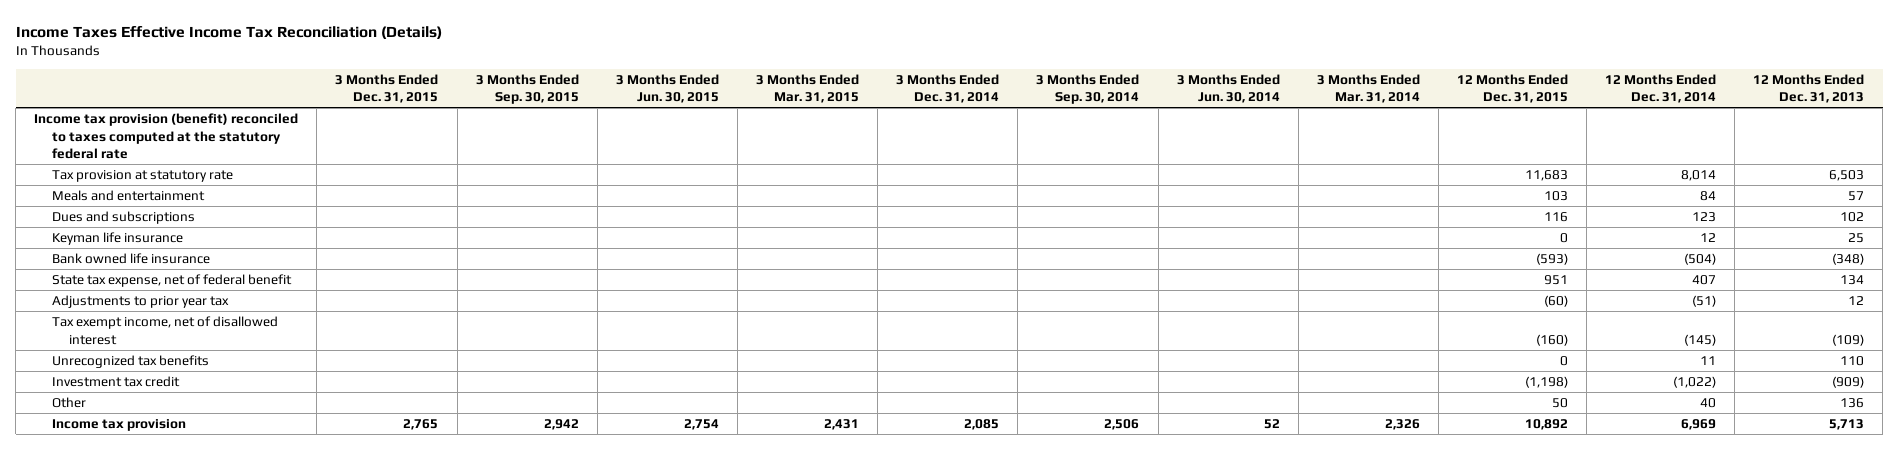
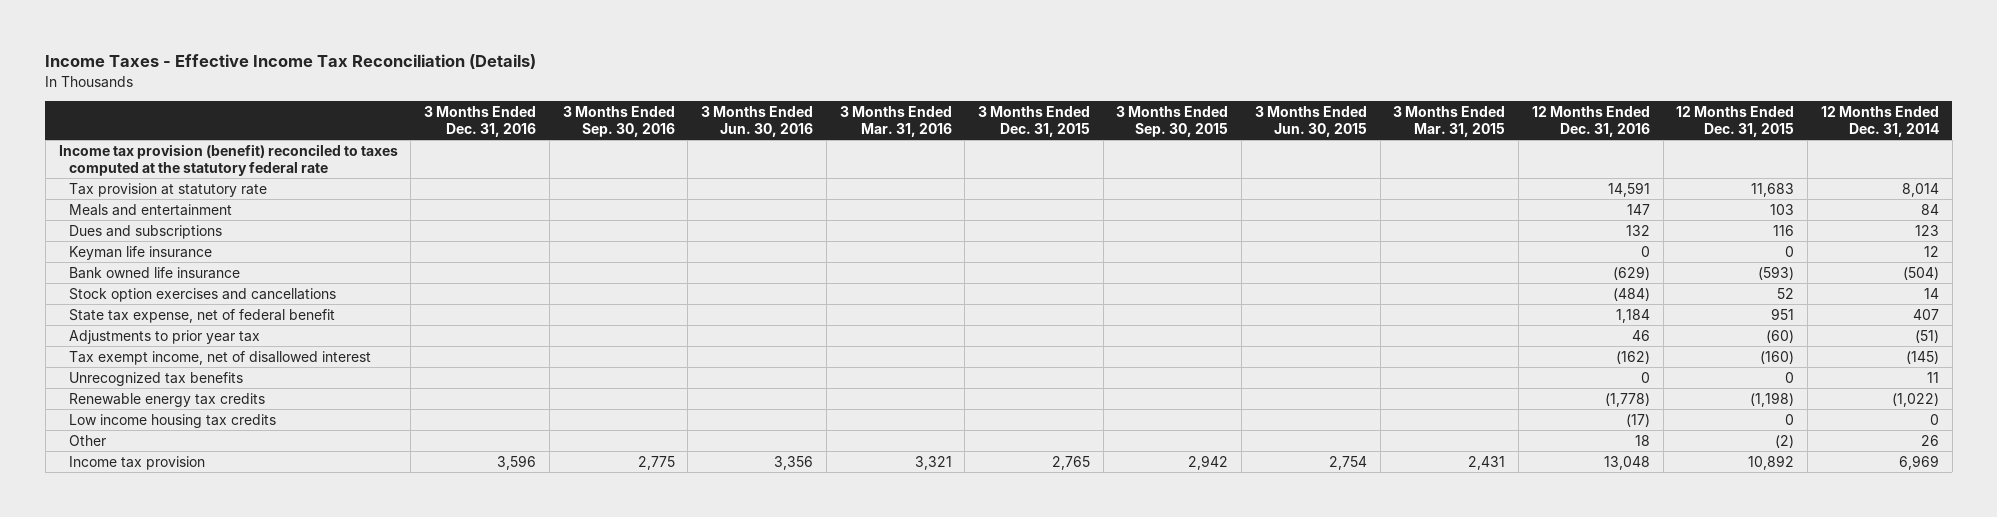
[15,25,442,39] Income Taxes Effective Income Tax Reconciliation (Details) -> [45,54,537,70] Income Taxes - Effective Income Tax Reconciliation (Details)
[896,73,1000,104] 3 Months Ended Dec. 31, 2014 -> none
[1036,73,1140,105] 3 Months Ended Sep. 30, 2014 -> none
[1176,73,1280,104] 3 Months Ended Jun. 30, 2014 -> none
[1316,73,1420,104] 3 Months Ended Mar. 31, 2014 -> none
[1753,73,1865,104] 12 Months Ended Dec. 31, 2013 -> none
none -> [424,105,537,137] 3 Months Ended Dec. 31, 2016
none -> [562,105,675,137] 3 Months Ended Sep. 30, 2016
none -> [701,105,814,137] 3 Months Ended Jun. 30, 2016
none -> [839,105,952,137] 3 Months Ended Mar. 31, 2016
none -> [1531,105,1650,137] 12 Months Ended Dec. 31, 2016
none -> [68,287,336,302] Stock option exercises and cancellations
[51,376,180,388] Investment tax credit -> [68,392,265,407] Renewable energy tax credits
none -> [68,413,276,428] Low income housing tax credits
[1551,398,1568,409] 50 -> [1775,434,1795,448] (2)
[1700,398,1717,409] 40 -> [1920,434,1939,446] 26

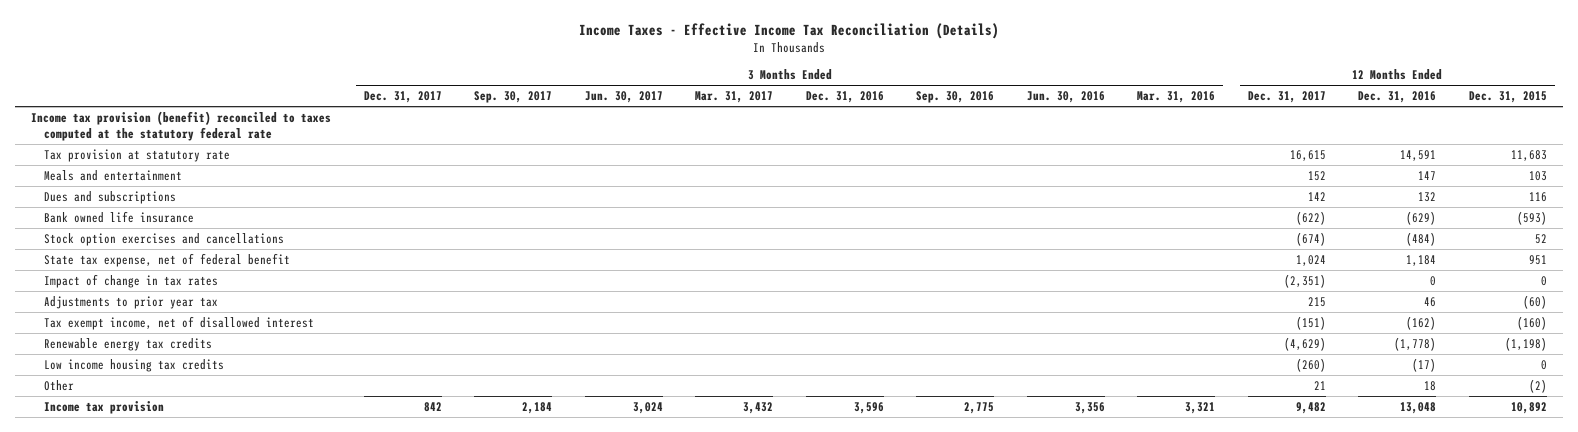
[977,105,1090,137] 3 Months Ended Dec. 31, 2015 -> none
[1116,105,1229,137] 3 Months Ended Sep. 30, 2015 -> none
[1254,105,1367,137] 3 Months Ended Jun. 30, 2015 -> none
[1393,105,1506,137] 3 Months Ended Mar. 31, 2015 -> none
[1820,105,1939,137] 12 Months Ended Dec. 31, 2014 -> none
none -> [363,91,442,104] Dec. 31, 2017
none -> [474,91,553,104] Sep. 30, 2017
none -> [584,91,663,104] Jun. 30, 2017
none -> [695,91,774,104] Mar. 31, 2017
none -> [1247,91,1326,104] Dec. 31, 2017
[68,245,212,260] Keyman life insurance -> none
none -> [44,273,219,288] Impact of change in tax rates
[68,371,243,386] Unrecognized tax benefits -> none

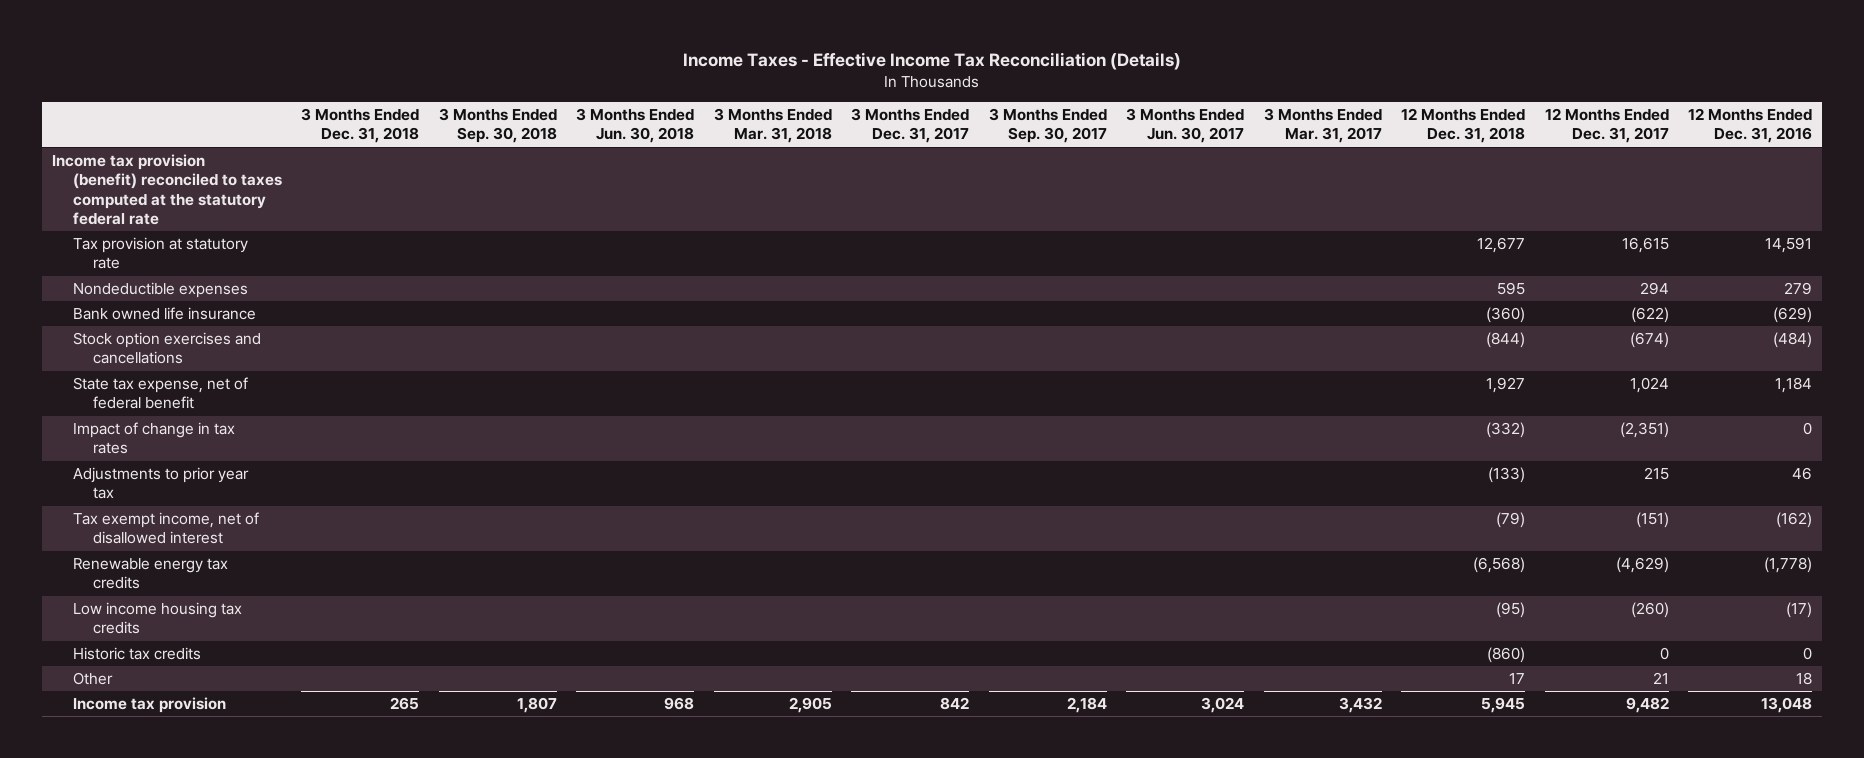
[805,91,884,104] Dec. 31, 2016 -> none
[916,91,995,104] Sep. 30, 2016 -> none
[1026,91,1105,104] Jun. 30, 2016 -> none
[1137,91,1216,104] Mar. 31, 2016 -> none
[1468,91,1547,104] Dec. 31, 2015 -> none
none -> [301,108,420,144] 3 Months Ended Dec. 31, 2018
none -> [438,108,557,144] 3 Months Ended Sep. 30, 2018
none -> [576,108,695,144] 3 Months Ended Jun. 30, 2018
none -> [713,108,832,144] 3 Months Ended Mar. 31, 2018
none -> [1401,108,1526,144] 12 Months Ended Dec. 31, 2018
[44,169,183,181] Meals and entertainment -> none
[44,190,177,204] Dues and subscriptions -> none
none -> [72,282,248,299] Nondeductible expenses
none -> [72,647,201,661] Historic tax credits

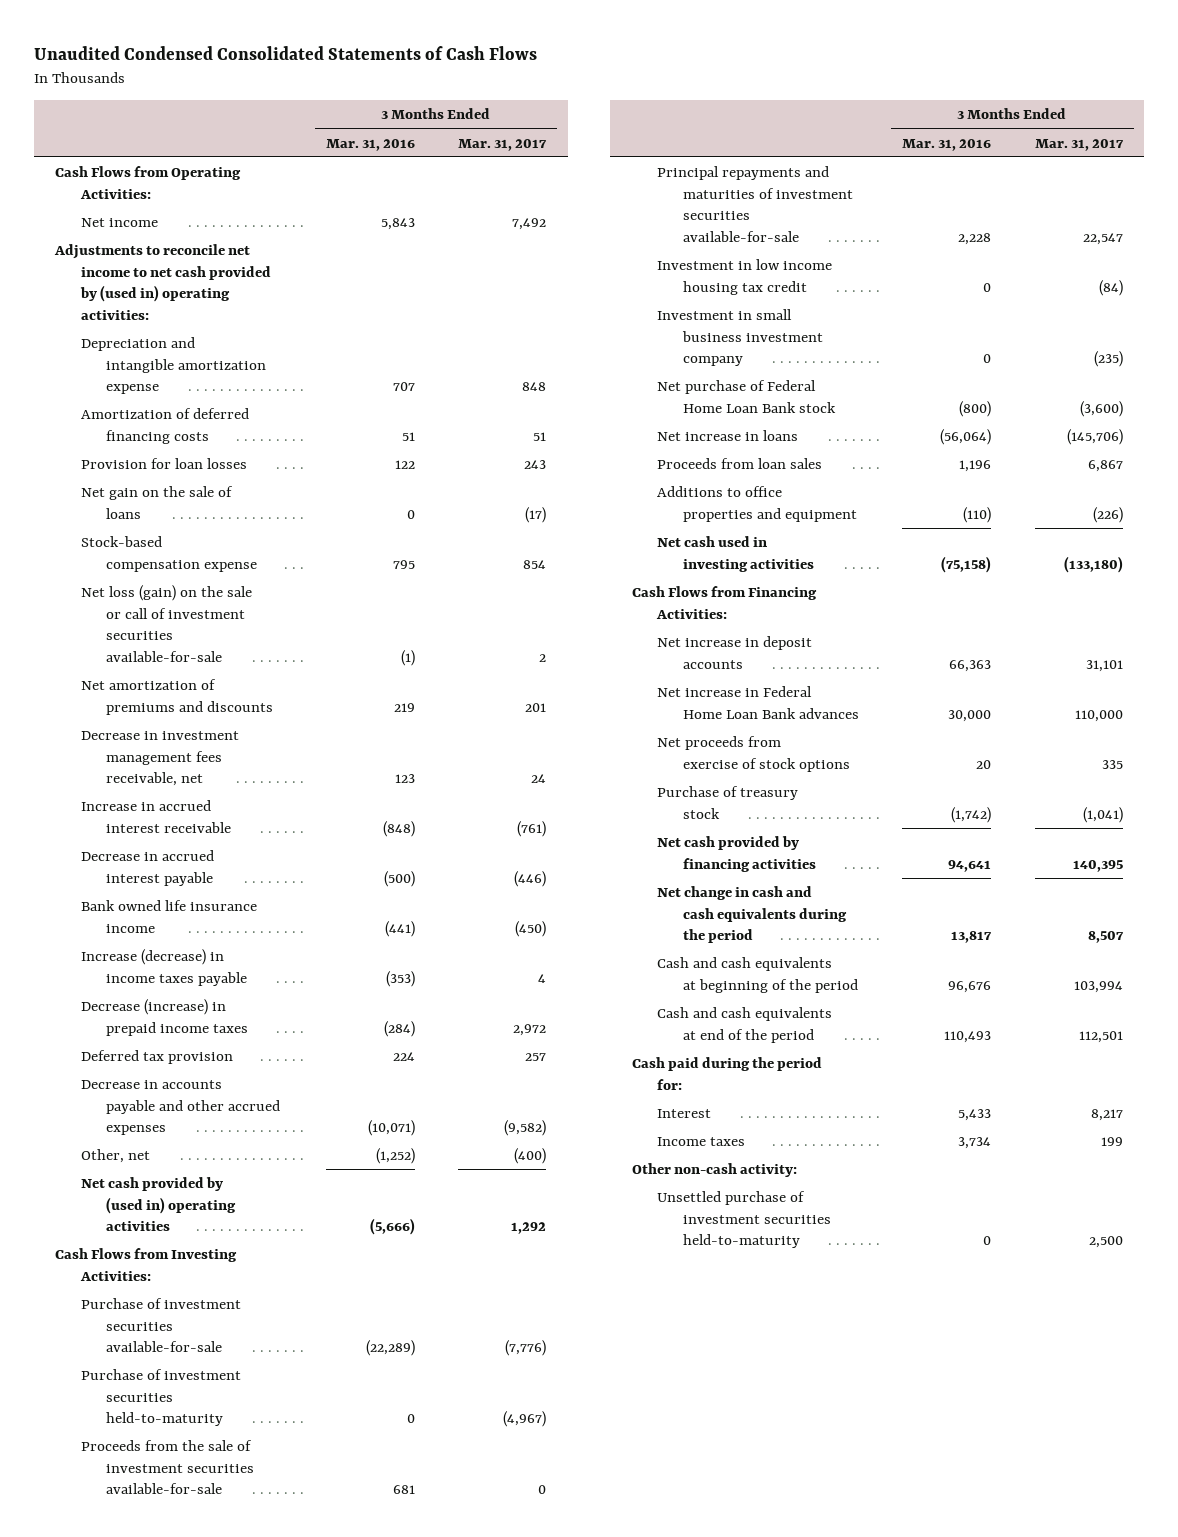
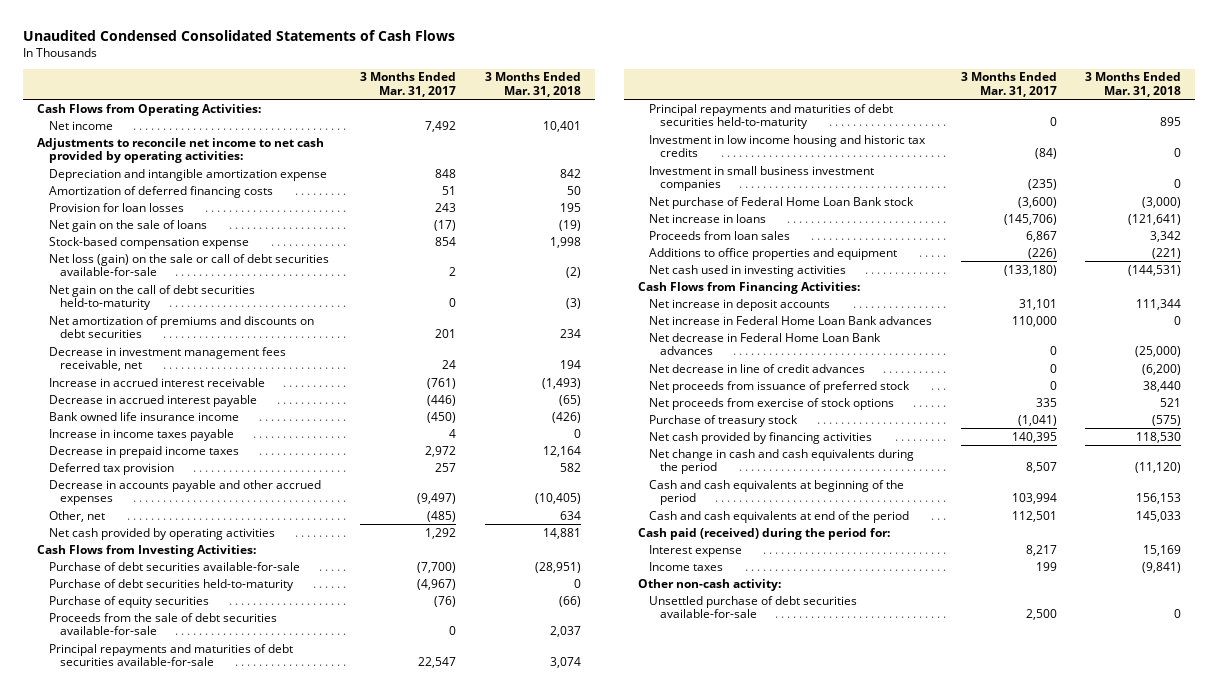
[325,138,415,151] Mar. 31, 2016 -> none
none -> [484,72,581,98] 3 Months Ended Mar. 31, 2018
[54,244,271,320] Adjustments to reconcile net income to net cash provided by (used in) operating activities: -> [37,137,325,164] Adjustments to reconcile net income to net cash provided by operating activities:
[80,585,252,662] Net loss (gain) on the sale or call of investment securities available-for-sale -> [48,253,329,277] Net loss (gain) on the sale or call of debt securities available-for-sale
none -> [48,284,255,311] Net gain on the call of debt securities held-to-maturity
[80,679,274,715] Net amortization of premiums and discounts -> [48,315,314,339] Net amortization of premiums and discounts on debt securities
[80,949,248,986] Increase (decrease) in income taxes payable -> [48,428,234,441] Increase in income taxes payable
[80,999,249,1036] Decrease (increase) in prepaid income taxes -> [48,445,239,458] Decrease in prepaid income taxes
[504,1120,547,1137] (9,582) -> [417,493,457,505] (9,497)
[514,1148,547,1165] (400) -> [427,510,457,522] (485)
[80,1177,237,1232] Net cash provided by (used in) operating activities -> [48,527,275,540] Net cash provided by operating activities
[80,1298,241,1353] Purchase of investment securities available-for-sale -> [48,561,300,571] Purchase of debt securities available-for-sale
[505,1340,547,1357] (7,776) -> [417,561,457,573] (7,700)
[80,1369,241,1427] Purchase of investment securities held-to-maturity -> [48,578,294,591] Purchase of debt securities held-to-maturity
none -> [48,595,209,608] Purchase of equity securities
[80,1440,255,1495] Proceeds from the sale of investment securities available-for-sale -> [48,612,277,636] Proceeds from the sale of debt securities available-for-sale
[657,166,853,242] Principal repayments and maturities of investment securities available-for-sale -> [48,643,293,667] Principal repayments and maturities of debt securities available-for-sale
none -> [649,103,894,130] Principal repayments and maturities of debt securities held-to-maturity
[657,259,833,295] Investment in low income housing tax credit -> [649,134,927,158] Investment in low income housing and historic tax credits
[657,309,823,367] Investment in small business investment company -> [649,165,875,192] Investment in small business investment companies
none -> [649,332,882,356] Net decrease in Federal Home Loan Bank advances
none -> [649,363,866,373] Net decrease in line of credit advances
none -> [649,380,911,393] Net proceeds from issuance of preferred stock
[632,1057,823,1090] Cash paid during the period for: -> [638,527,891,540] Cash paid (received) during the period for:
[657,1109,712,1119] Interest -> [649,544,743,557] Interest expense
[657,1191,831,1249] Unsettled purchase of investment securities held-to-maturity -> none
none -> [649,595,858,619] Unsettled purchase of debt securities available-for-sale

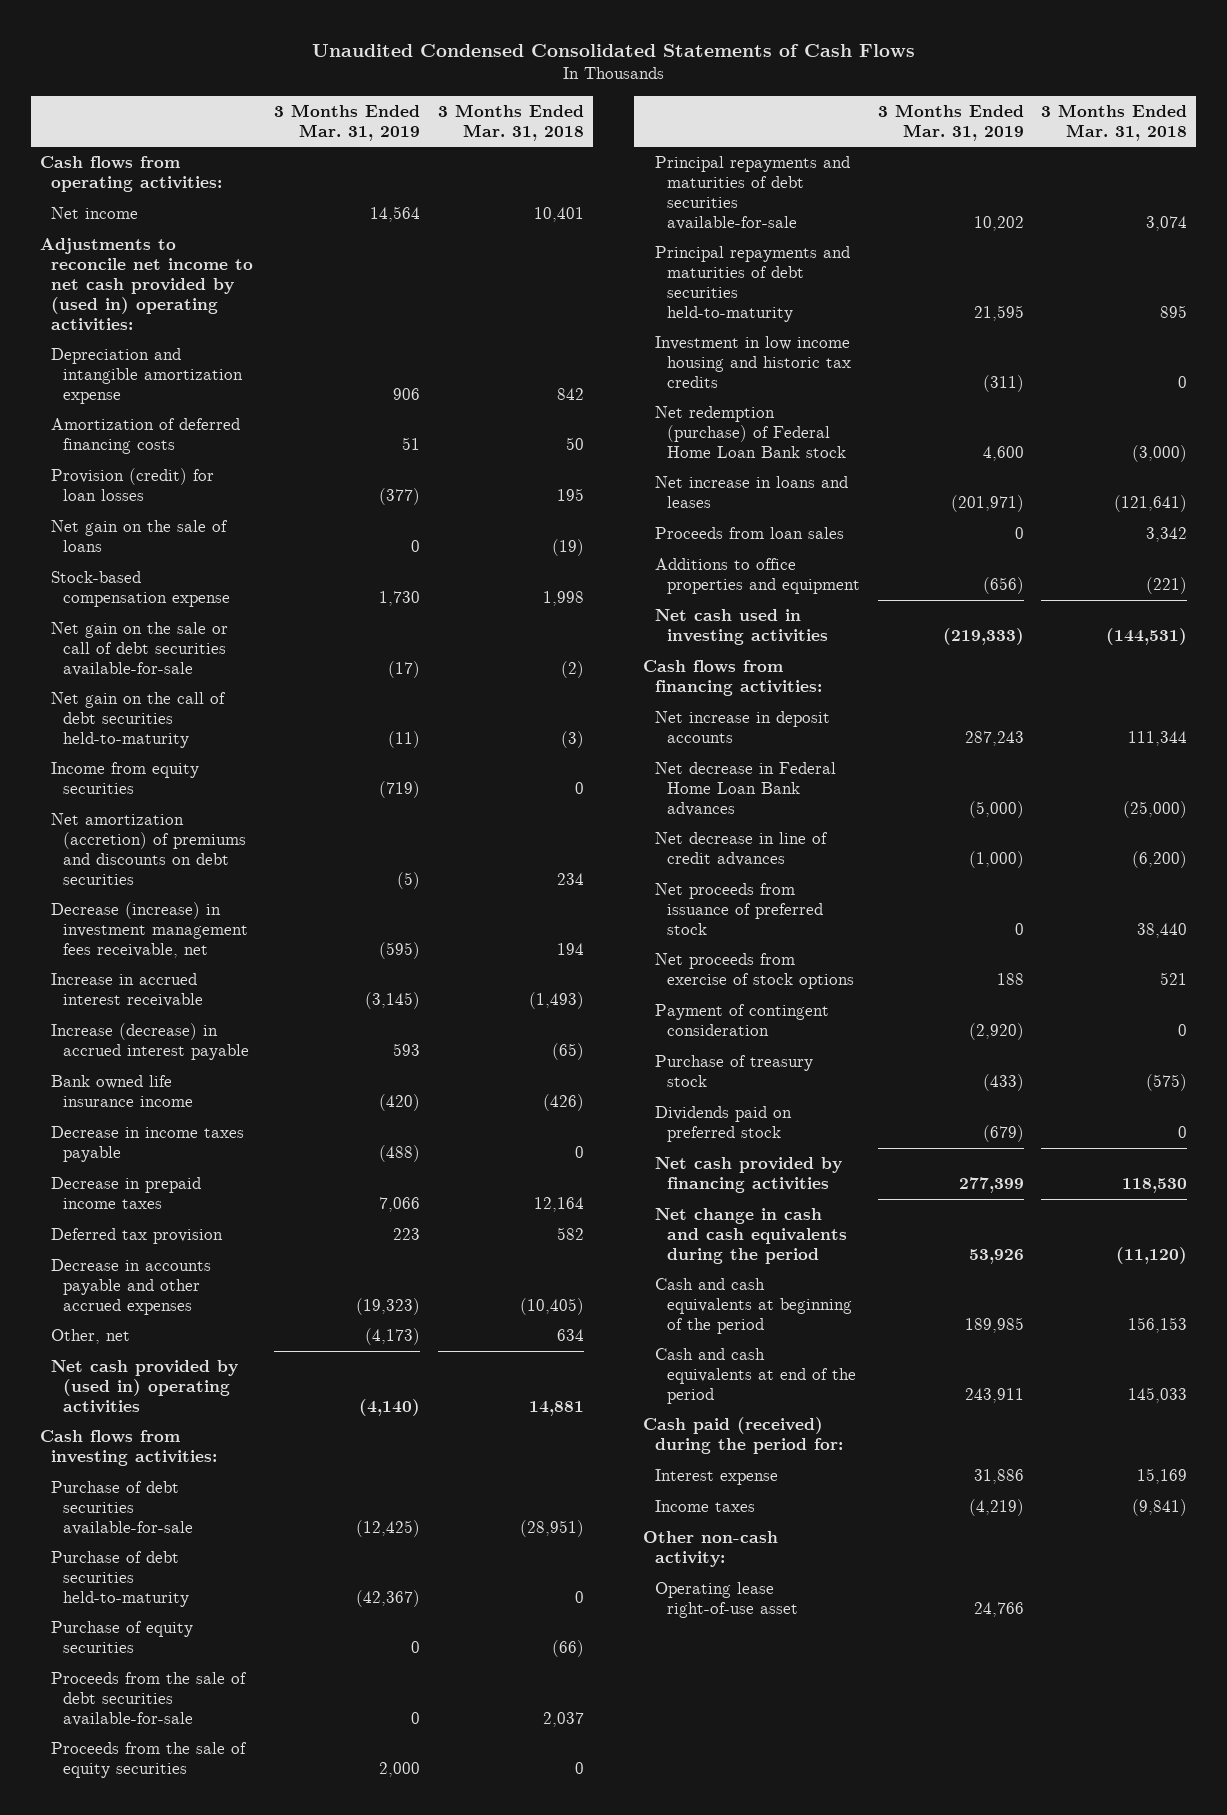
[360,72,457,98] 3 Months Ended Mar. 31, 2017 -> none
none -> [273,103,420,141] 3 Months Ended Mar. 31, 2019
[37,103,262,116] Cash Flows from Operating Activities: -> [39,156,223,192] Cash flows from operating activities:
[37,137,325,164] Adjustments to reconcile net income to net cash provided by operating activities: -> [39,238,254,331] Adjustments to reconcile net income to net cash provided by (used in) operating activities:
[48,202,184,212] Provision for loan losses -> [51,468,215,501] Provision (credit) for loan losses
[48,253,329,277] Net loss (gain) on the sale or call of debt securities available-for-sale -> [51,622,229,676] Net gain on the sale or call of debt securities available-for-sale
none -> [51,762,200,794] Income from equity securities
[48,315,314,339] Net amortization of premiums and discounts on debt securities -> [51,813,247,885] Net amortization (accretion) of premiums and discounts on debt securities
[48,346,286,372] Decrease in investment management fees receivable, net -> [51,902,249,958] Decrease (increase) in investment management fees receivable, net
[48,394,257,407] Decrease in accrued interest payable -> [51,1023,250,1060] Increase (decrease) in accrued interest payable
[48,428,234,441] Increase in income taxes payable -> [51,1126,245,1162] Decrease in income taxes payable
[48,527,275,540] Net cash provided by operating activities -> [51,1360,239,1413] Net cash provided by (used in) operating activities
[37,544,257,557] Cash Flows from Investing Activities: -> [39,1430,218,1466] Cash flows from investing activities:
none -> [51,1742,248,1778] Proceeds from the sale of equity securities
[649,165,875,192] Investment in small business investment companies -> none
[649,196,915,209] Net purchase of Federal Home Loan Bank stock -> [655,406,846,458] Net redemption (purchase) of Federal Home Loan Bank stock
[649,213,767,223] Net increase in loans -> [655,476,849,508] Net increase in loans and leases
[638,281,861,294] Cash Flows from Financing Activities: -> [643,660,823,696] Cash flows from financing activities:
[649,315,933,325] Net increase in Federal Home Loan Bank advances -> none
none -> [655,1004,830,1036] Payment of contingent consideration
none -> [655,1106,793,1142] Dividends paid on preferred stock
[649,595,858,619] Unsettled purchase of debt securities available-for-sale -> none
none -> [655,1582,798,1618] Operating lease right-of-use asset

